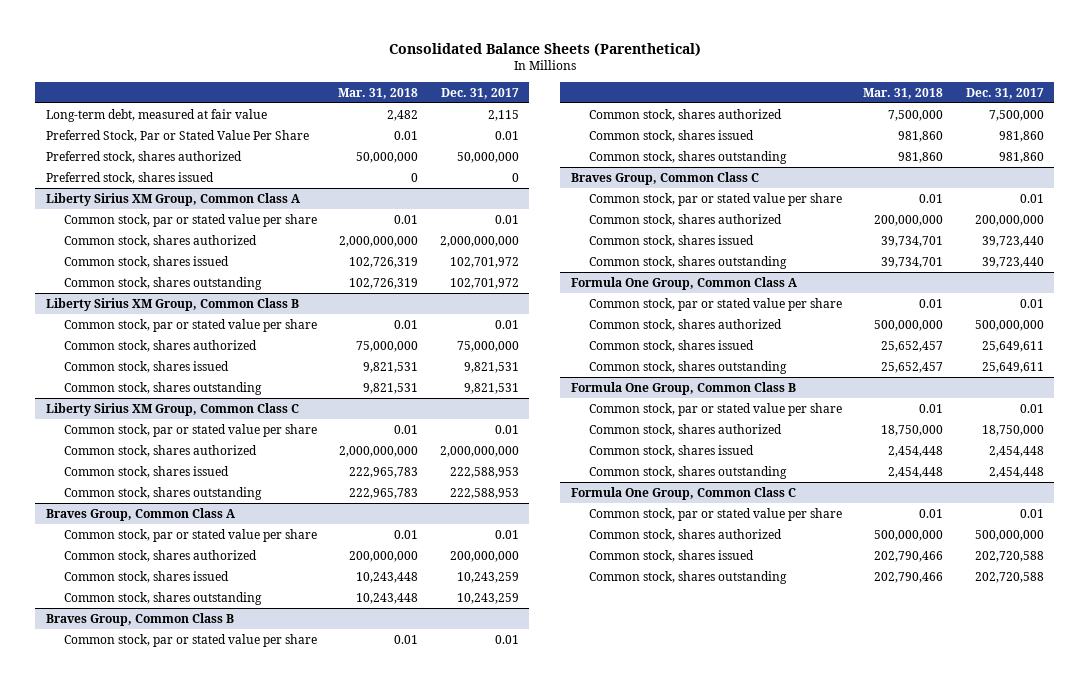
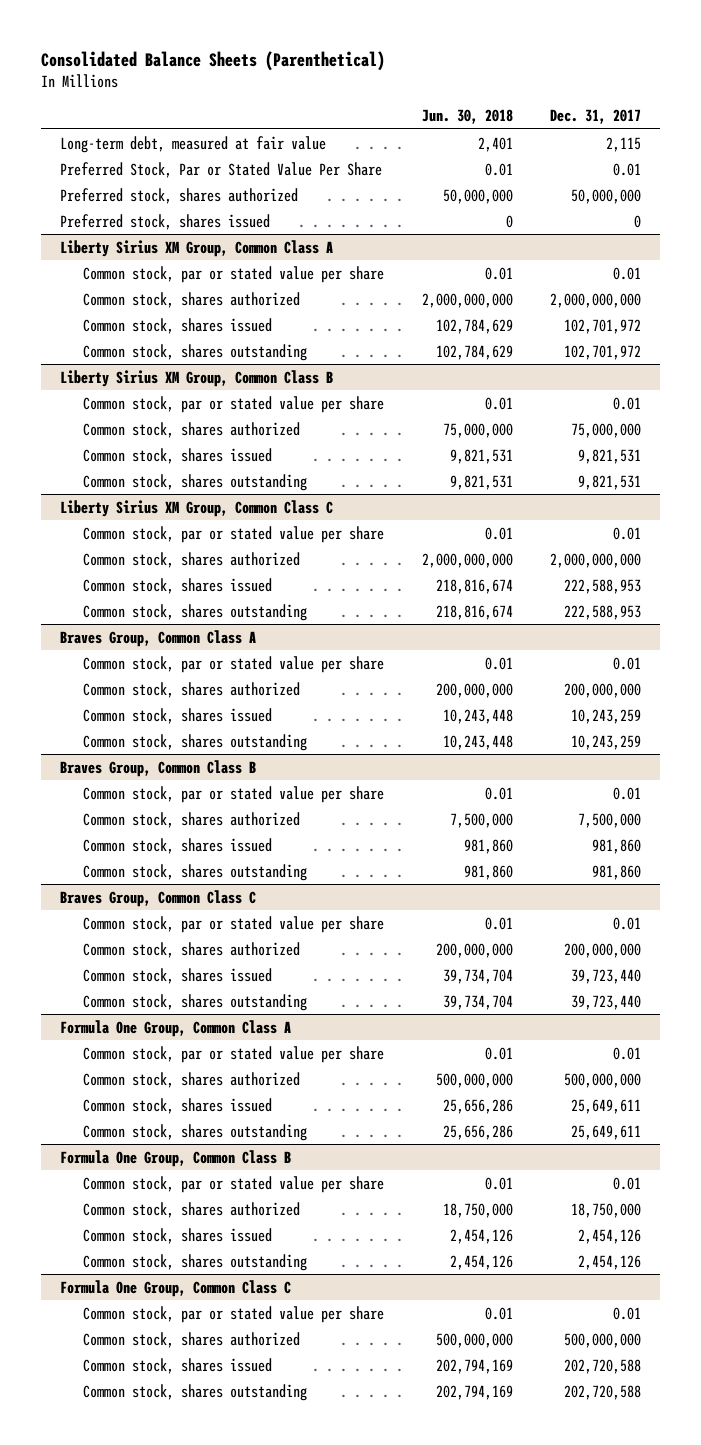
[338,87,419,99] Mar. 31, 2018 -> none
none -> [421,109,513,125] Jun. 30, 2018
[988,445,1044,457] 2,454,448 -> [578,1228,642,1244] 2,454,126
[988,466,1044,478] 2,454,448 -> [578,1254,642,1270] 2,454,126

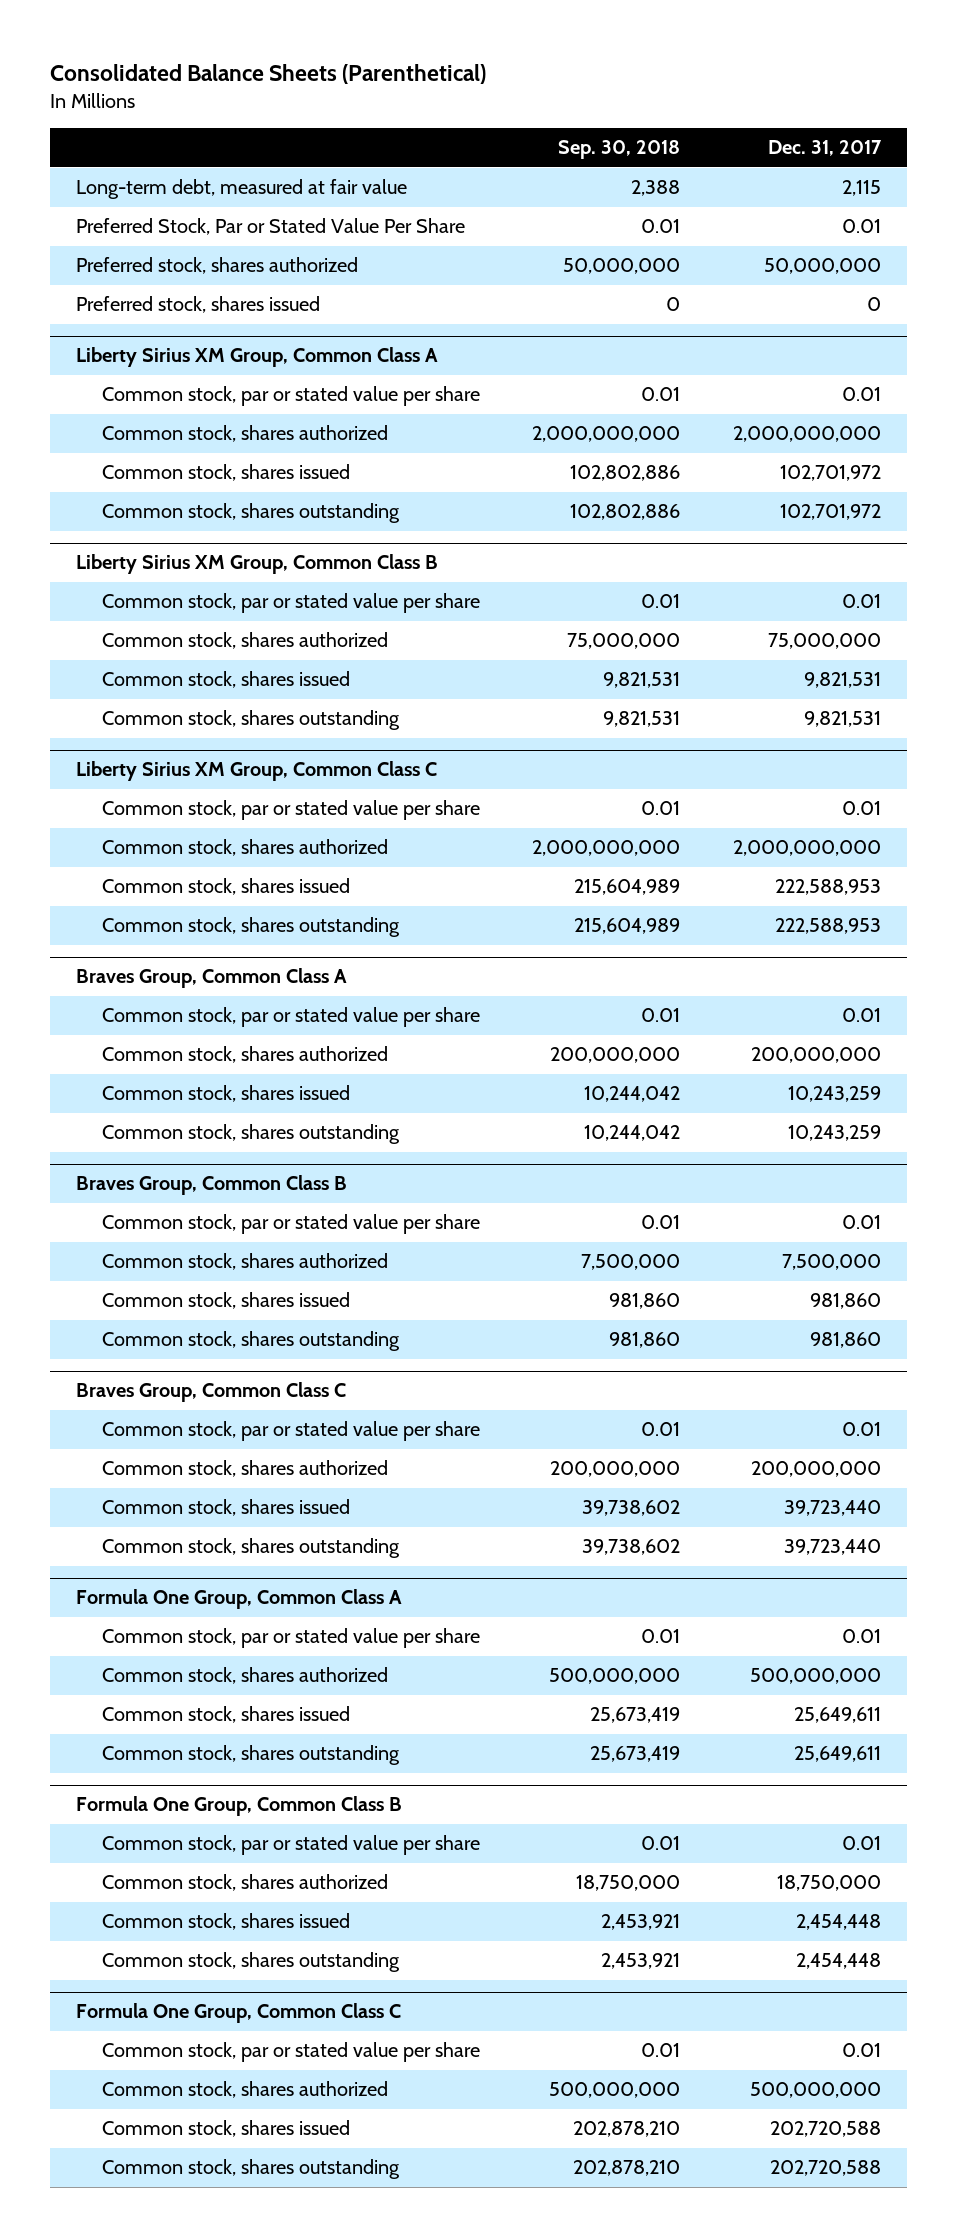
[421,109,513,125] Jun. 30, 2018 -> none
none -> [558,140,681,160] Sep. 30, 2018
[578,1228,642,1244] 2,454,126 -> [795,1914,881,1931] 2,454,448
[578,1254,642,1270] 2,454,126 -> [795,1953,881,1970] 2,454,448

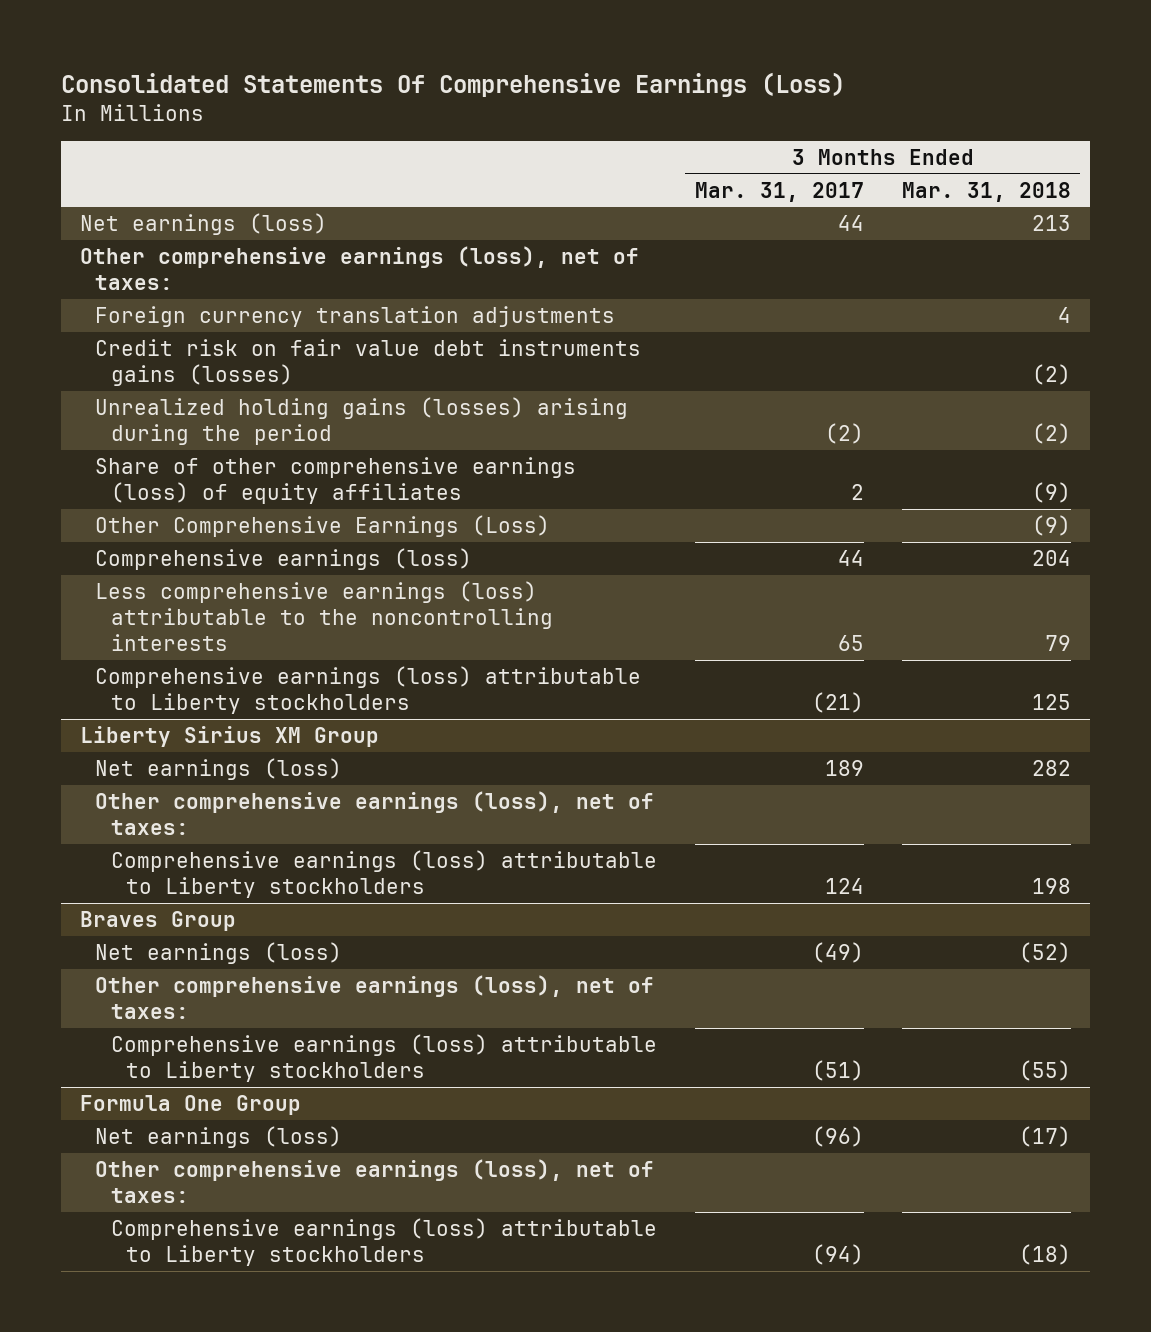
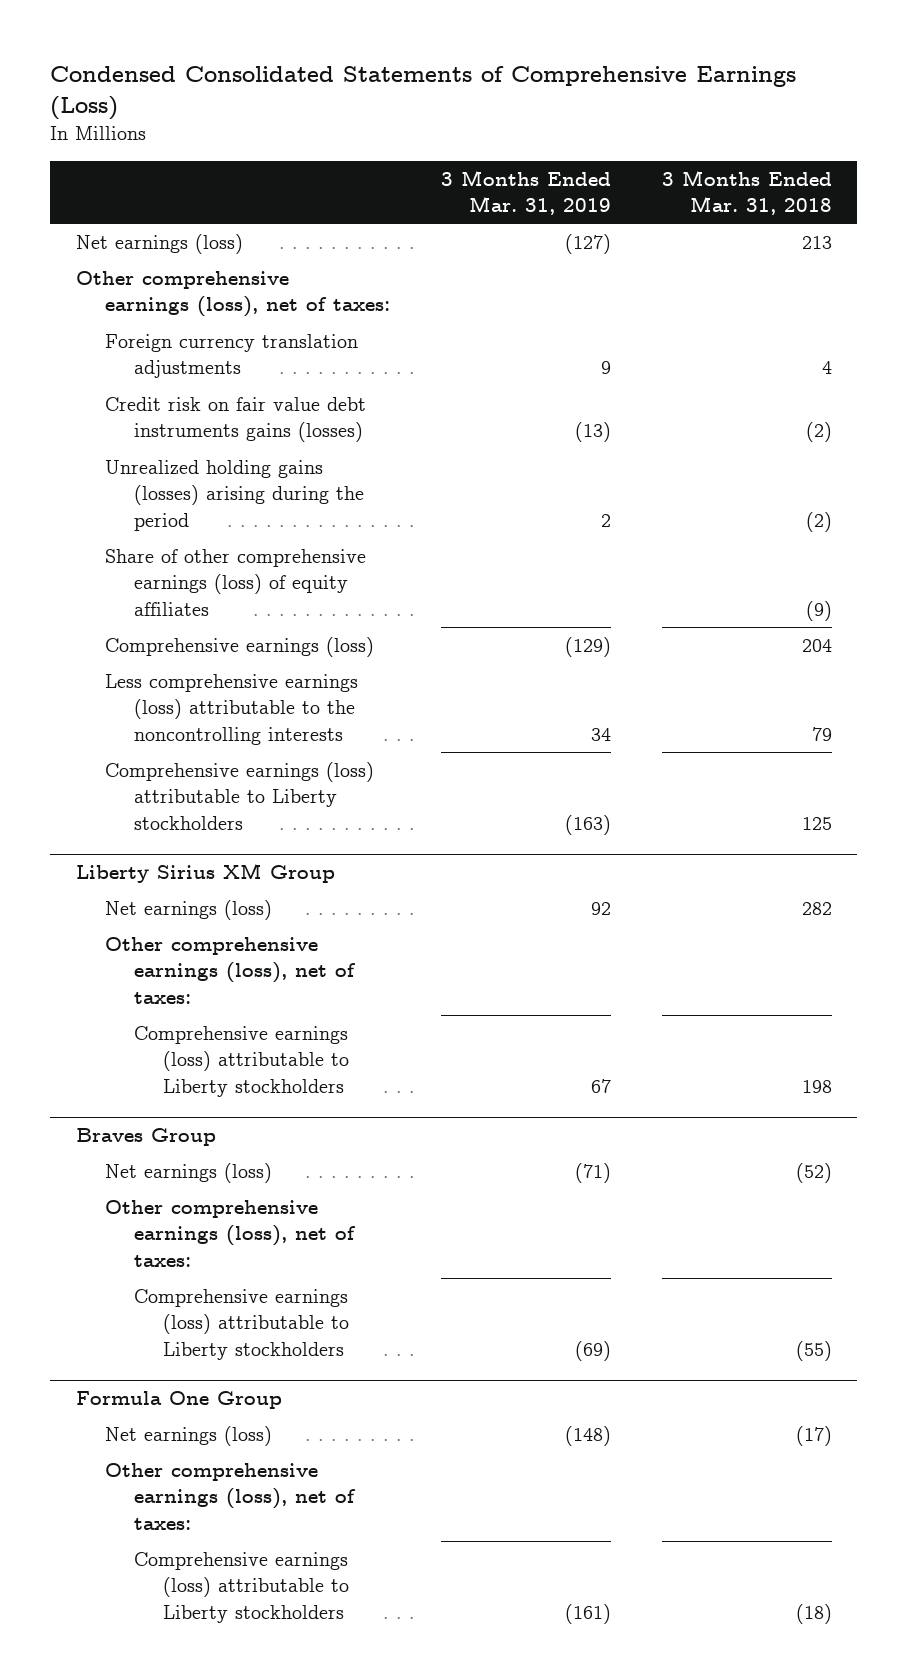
[61,71,846,97] Consolidated Statements Of Comprehensive Earnings (Loss) -> [50,65,797,121] Condensed Consolidated Statements of Comprehensive Earnings (Loss)
[694,181,864,202] Mar. 31, 2017 -> none
none -> [440,169,611,215] 3 Months Ended Mar. 31, 2019
[95,514,551,537] Other Comprehensive Earnings (Loss) -> none

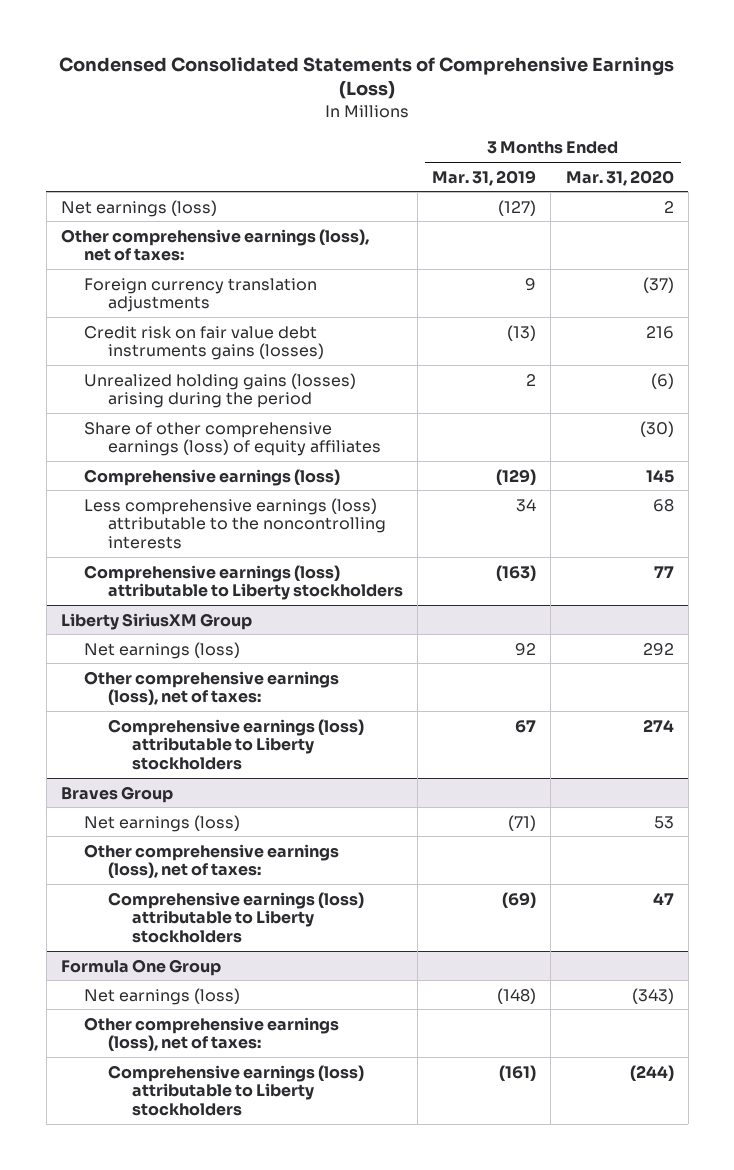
[661,169,832,215] 3 Months Ended Mar. 31, 2018 -> none
none -> [565,169,674,186] Mar. 31, 2020
[75,863,335,884] Liberty Sirius XM Group -> [60,612,252,630] Liberty SiriusXM Group

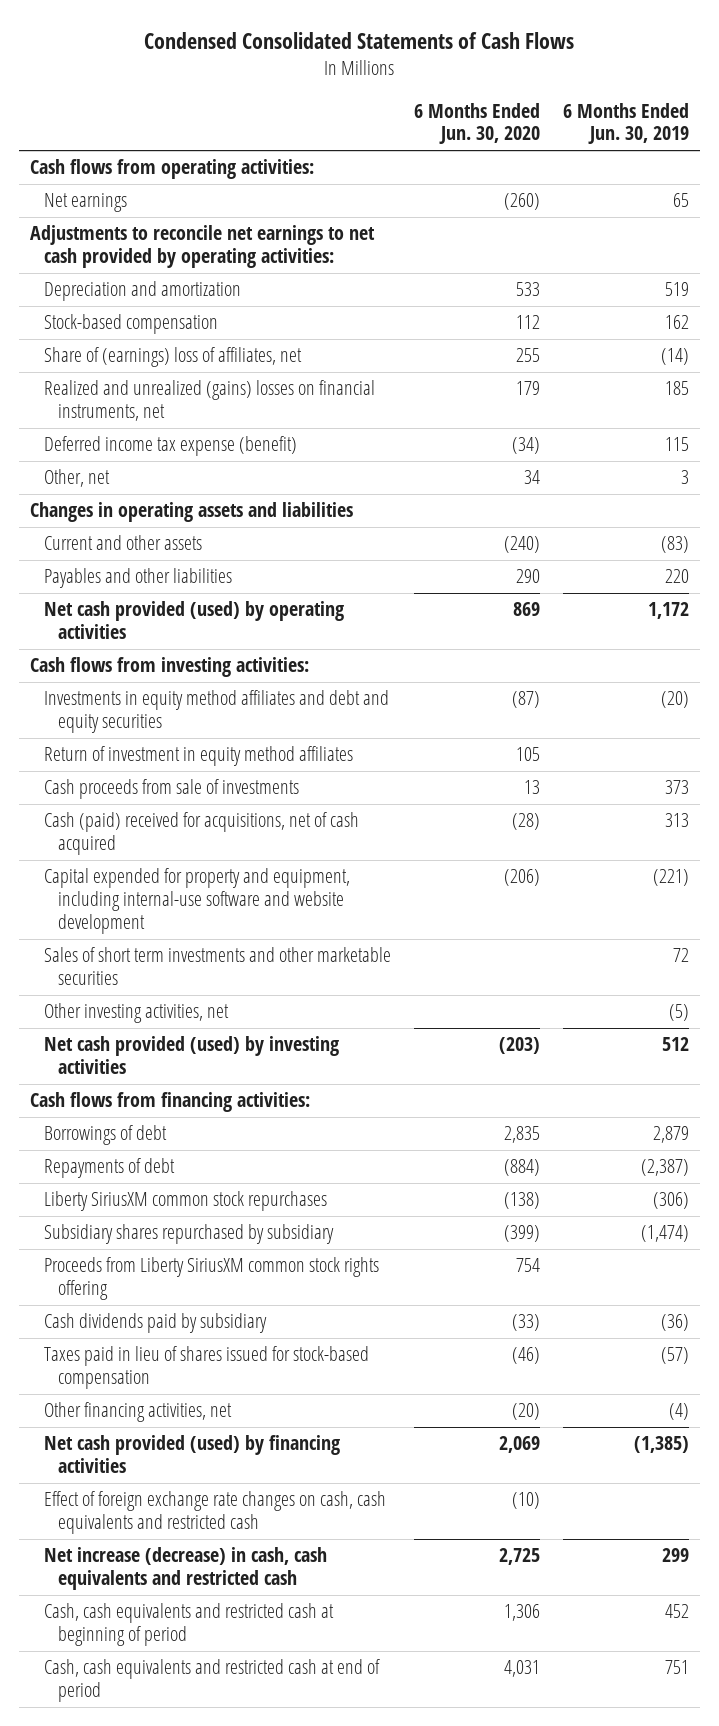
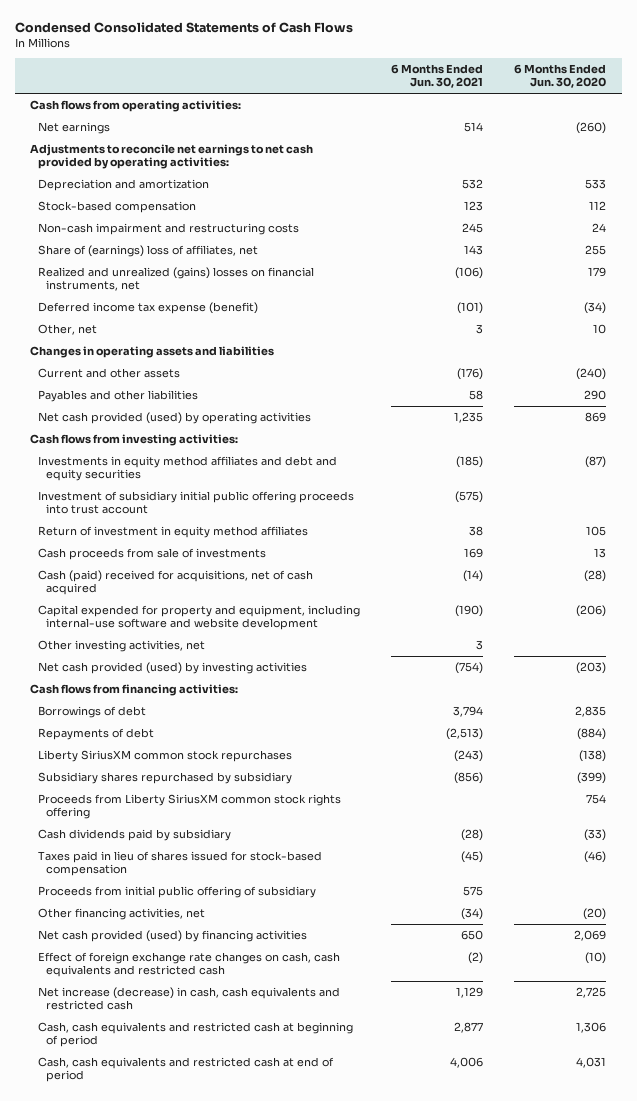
[562,102,689,145] 6 Months Ended Jun. 30, 2019 -> none
none -> [391,63,484,89] 6 Months Ended Jun. 30, 2021
none -> [38,222,300,235] Non-cash impairment and restructuring costs
[523,470,540,485] 34 -> [593,323,607,334] 10
none -> [38,490,355,515] Investment of subsidiary initial public offering proceeds into trust account
[44,947,392,986] Sales of short term investments and other marketable securities -> none
none -> [38,885,317,898] Proceeds from initial public offering of subsidiary

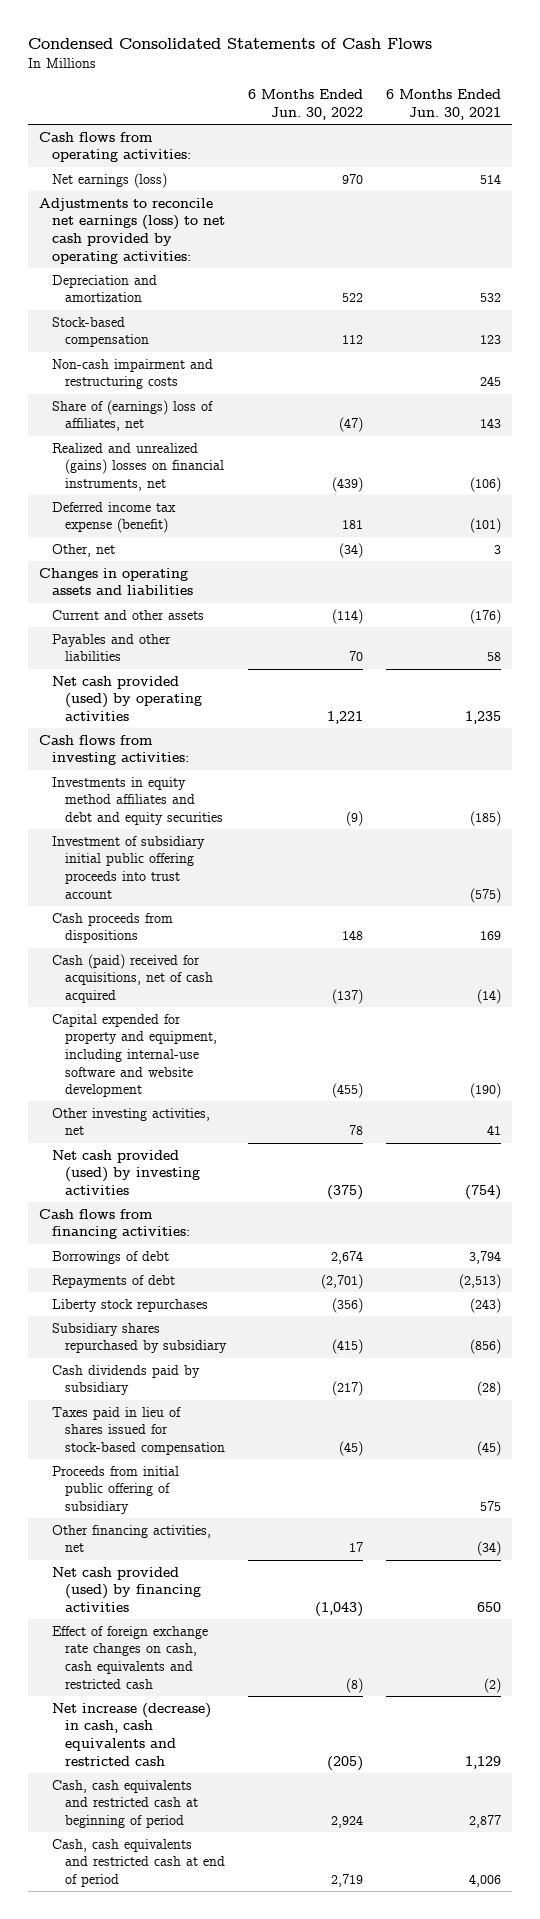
[514,63,607,89] 6 Months Ended Jun. 30, 2020 -> none
none -> [248,89,364,120] 6 Months Ended Jun. 30, 2022
[38,121,111,134] Net earnings -> [51,172,167,188] Net earnings (loss)
[30,143,314,170] Adjustments to reconcile net earnings to net cash provided by operating activities: -> [39,197,225,264] Adjustments to reconcile net earnings (loss) to net cash provided by operating activities:
[38,525,309,538] Return of investment in equity method affiliates -> none
[38,547,267,560] Cash proceeds from sale of investments -> [51,912,173,944] Cash proceeds from dispositions
[476,639,484,650] 3 -> [486,1125,501,1136] 41
[38,749,293,762] Liberty SiriusXM common stock repurchases -> [51,1298,208,1312] Liberty stock repurchases
[38,793,342,820] Proceeds from Liberty SiriusXM common stock rights offering -> none

